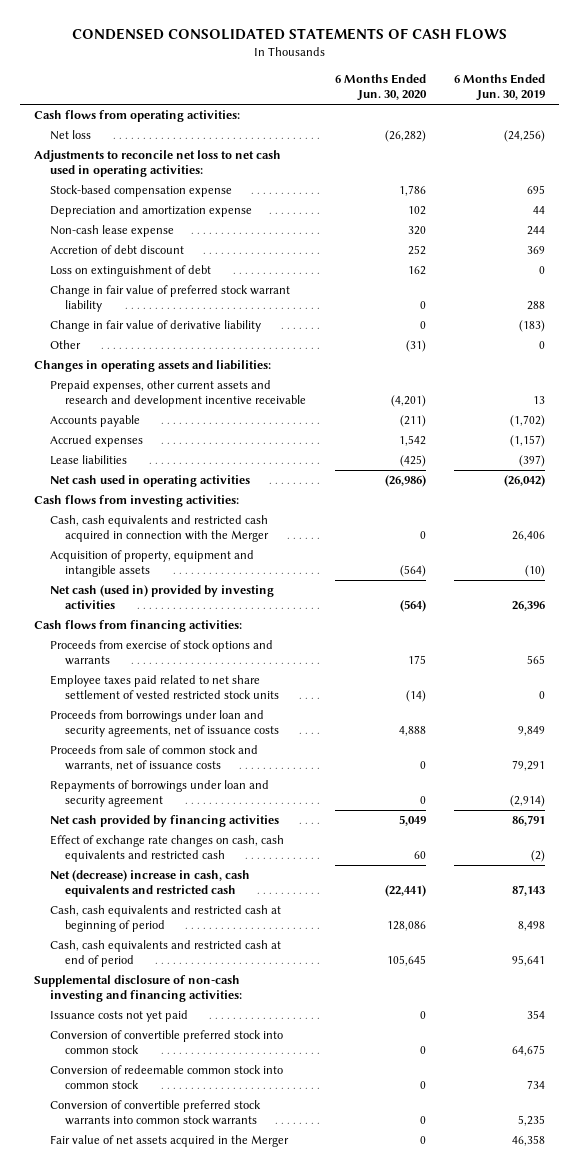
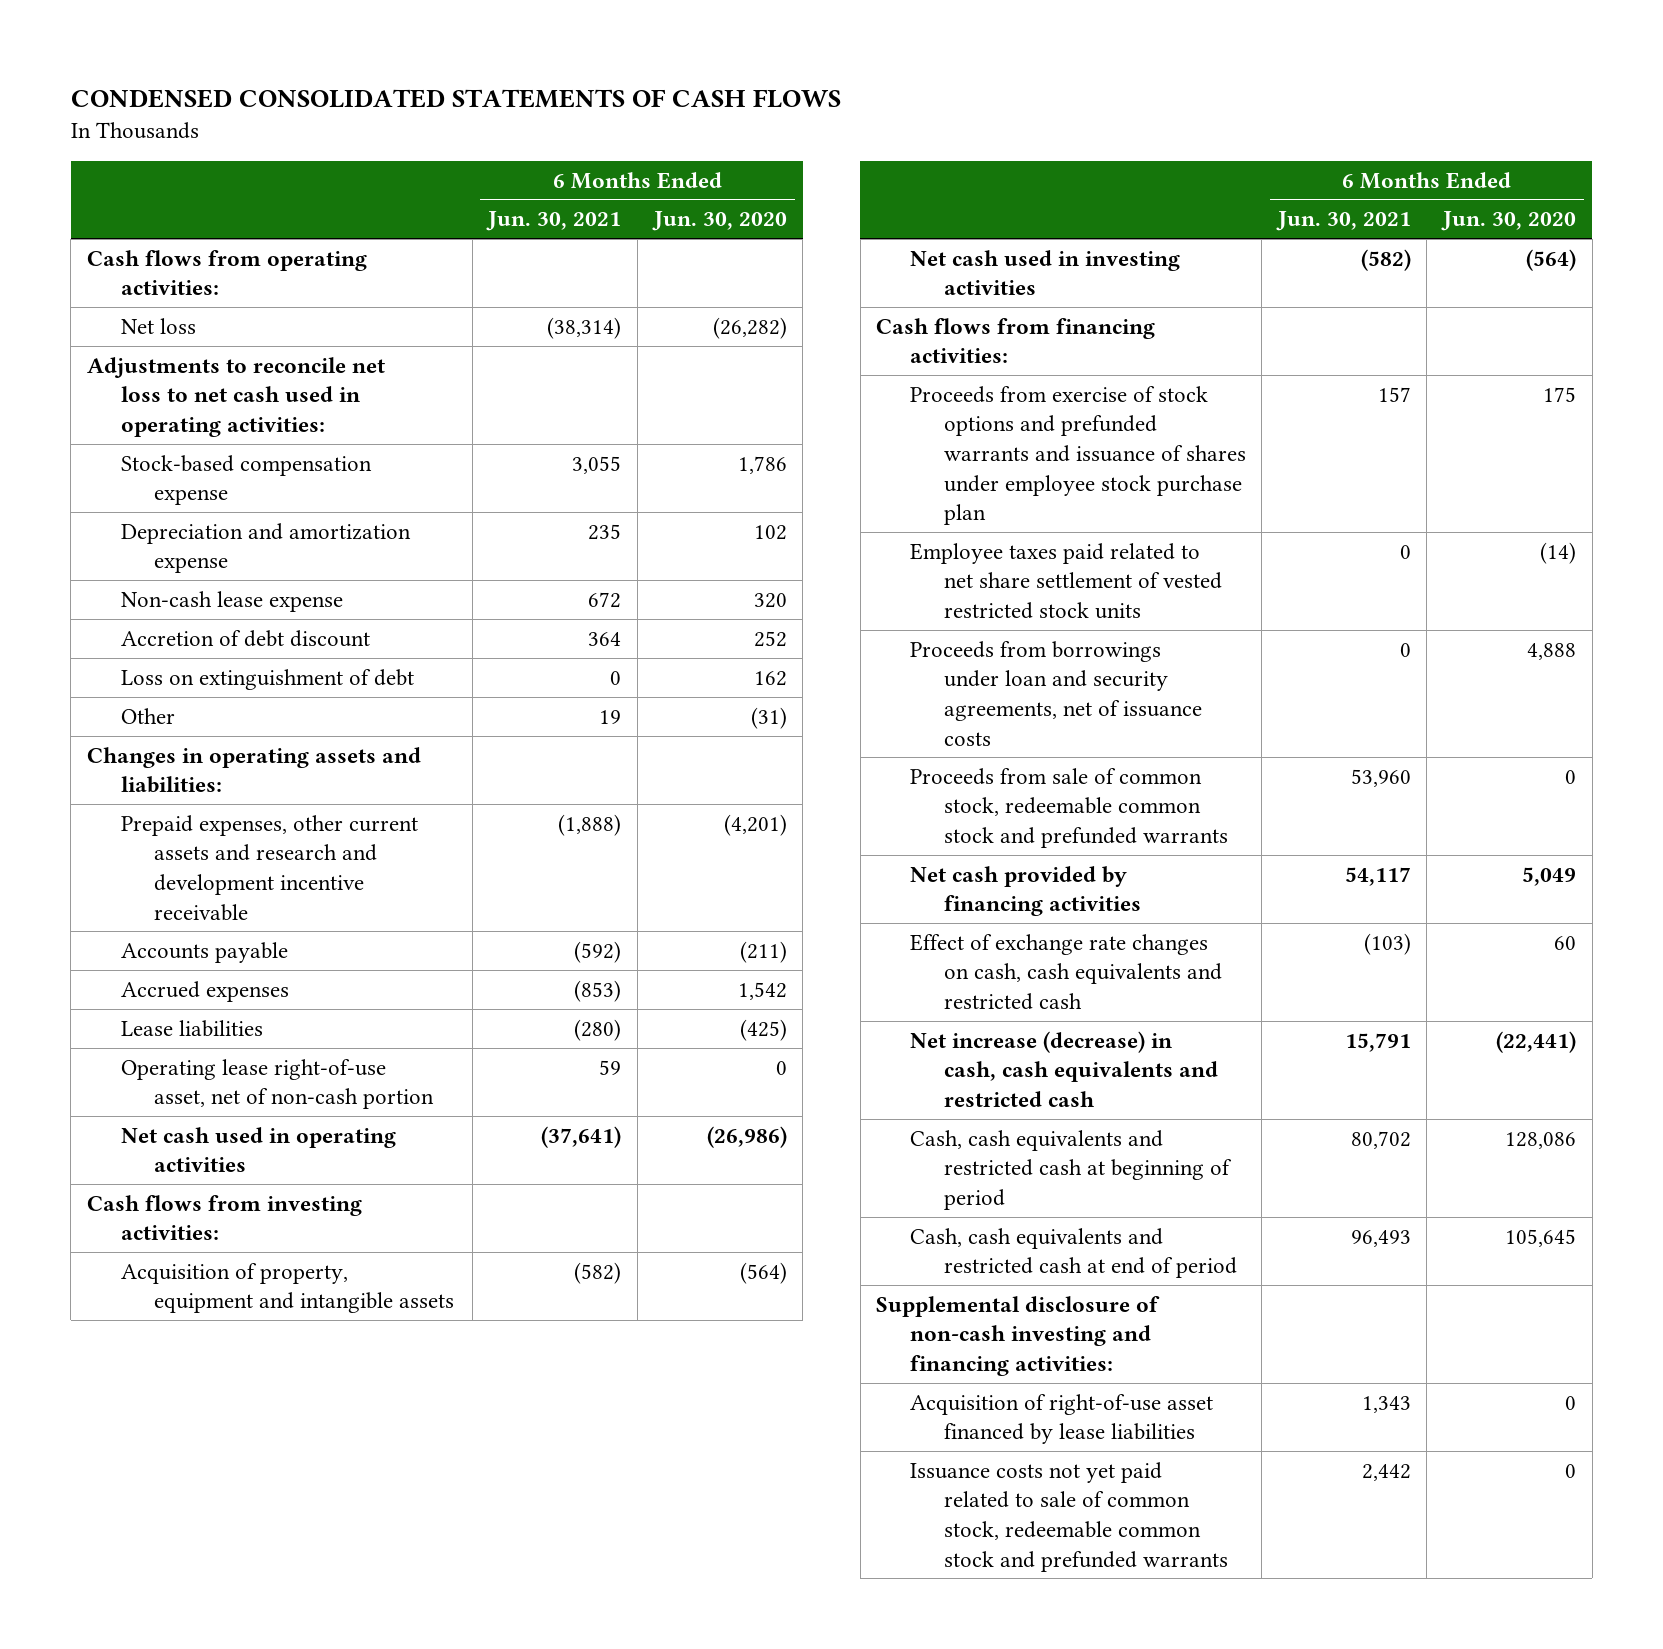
[454,74,546,102] 6 Months Ended Jun. 30, 2019 -> none
none -> [486,211,622,232] Jun. 30, 2021
[49,285,290,313] Change in fair value of preferred stock warrant liability -> none
[49,320,261,333] Change in fair value of derivative liability -> none
none -> [120,1058,435,1110] Operating lease right-of-use asset, net of non-cash portion
[49,515,270,543] Cash, cash equivalents and restricted cash acquired in connection with the Merger -> none
[49,585,274,610] Net cash (used in) provided by investing activities -> [910,249,1181,296] Net cash used in investing activities
[49,640,273,666] Proceeds from exercise of stock options and warrants -> [910,385,1246,526] Proceeds from exercise of stock options and prefunded warrants and issuance of shares under employee stock purchase plan
[49,780,269,808] Repayments of borrowings under loan and security agreement -> none
[49,745,258,772] Proceeds from sale of common stock and warrants, net of issuance costs -> [910,767,1228,848] Proceeds from sale of common stock, redeemable common stock and prefunded warrants
[49,870,250,898] Net (decrease) increase in cash, cash equivalents and restricted cash -> [910,1030,1218,1107] Net increase (decrease) in cash, cash equivalents and restricted cash
[49,1030,283,1055] Conversion of convertible preferred stock into common stock -> none
[49,1065,283,1090] Conversion of redeemable common stock into common stock -> none
[49,1100,261,1126] Conversion of convertible preferred stock warrants into common stock warrants -> none
[49,1135,289,1148] Fair value of net assets acquired in the Merger -> none
none -> [910,1393,1214,1445] Acquisition of right-of-use asset financed by lease liabilities
[49,1010,188,1023] Issuance costs not yet paid -> [910,1461,1228,1572] Issuance costs not yet paid related to sale of common stock, redeemable common stock and prefunded warrants

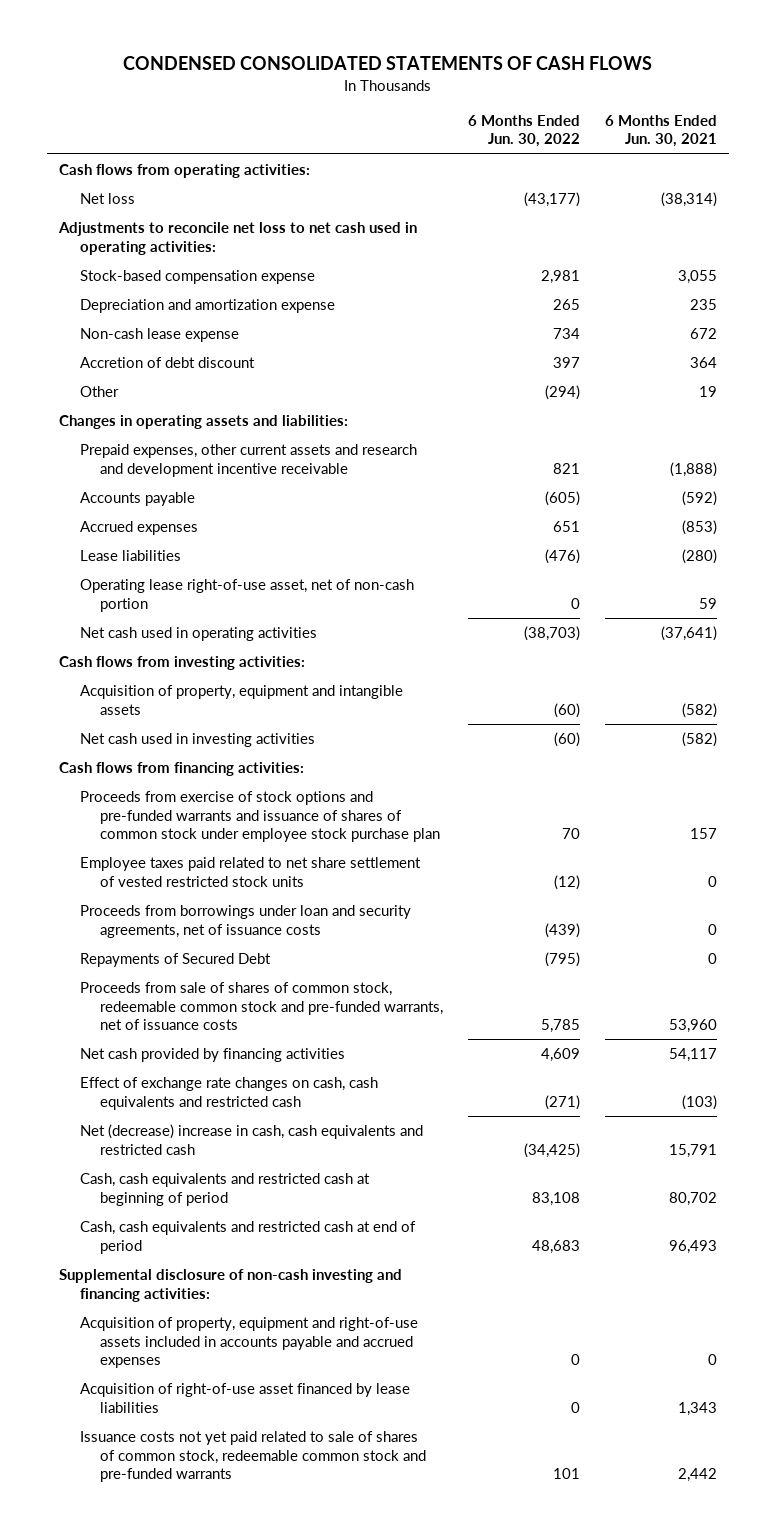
[651,211,787,232] Jun. 30, 2020 -> none
none -> [468,114,581,148] 6 Months Ended Jun. 30, 2022
[120,668,414,690] Loss on extinguishment of debt -> none
[910,385,1246,526] Proceeds from exercise of stock options and prefunded warrants and issuance of shares under employee stock purchase plan -> [79,791,441,843] Proceeds from exercise of stock options and pre-funded warrants and issuance of shares of common stock under employee stock purchase plan
none -> [79,953,271,968] Repayments of Secured Debt
[910,767,1228,848] Proceeds from sale of common stock, redeemable common stock and prefunded warrants -> [79,982,444,1031] Proceeds from sale of shares of common stock, redeemable common stock and pre-funded warrants, net of issuance costs
[910,1030,1218,1107] Net increase (decrease) in cash, cash equivalents and restricted cash -> [79,1124,423,1155] Net (decrease) increase in cash, cash equivalents and restricted cash
none -> [79,1317,418,1369] Acquisition of property, equipment and right-of-use assets included in accounts payable and accrued expenses
[910,1461,1228,1572] Issuance costs not yet paid related to sale of common stock, redeemable common stock and prefunded warrants -> [79,1431,427,1483] Issuance costs not yet paid related to sale of shares of common stock, redeemable common stock and pre-funded warrants

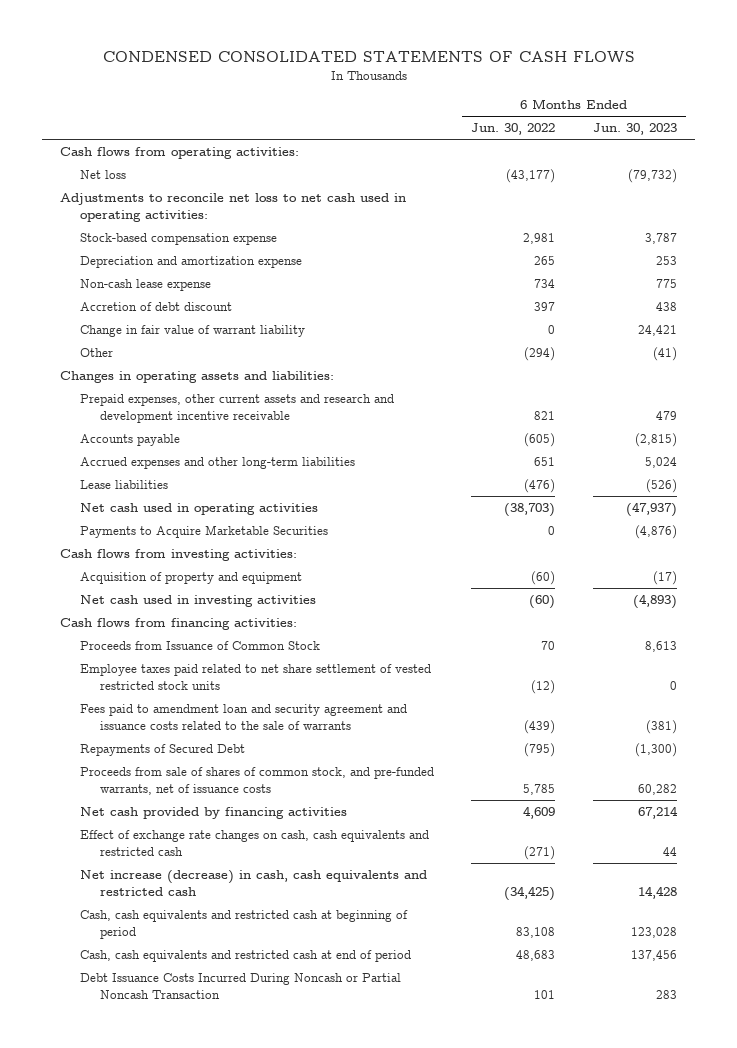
[604,114,717,148] 6 Months Ended Jun. 30, 2021 -> none
none -> [592,123,677,136] Jun. 30, 2023
none -> [80,325,306,338] Change in fair value of warrant liability
[79,521,198,536] Accrued expenses -> [80,457,356,470] Accrued expenses and other long-term liabilities
[79,579,414,612] Operating lease right-of-use asset, net of non-cash portion -> none
none -> [80,525,329,539] Payments to Acquire Marketable Securities
[79,685,403,715] Acquisition of property, equipment and intangible assets -> [80,572,303,585] Acquisition of property and equipment
[79,791,441,843] Proceeds from exercise of stock options and pre-funded warrants and issuance of shares of common stock under employee stock purchase plan -> none
none -> [80,641,321,651] Proceeds from Issuance of Common Stock
[79,905,411,938] Proceeds from borrowings under loan and security agreements, net of issuance costs -> [80,704,408,731] Fees paid to amendment loan and security agreement and issuance costs related to the sale of warrants
[79,982,444,1031] Proceeds from sale of shares of common stock, redeemable common stock and pre-funded warrants, net of issuance costs -> [80,767,435,796] Proceeds from sale of shares of common stock, and pre-funded warrants, net of issuance costs
[79,1124,423,1155] Net (decrease) increase in cash, cash equivalents and restricted cash -> [80,870,428,897] Net increase (decrease) in cash, cash equivalents and restricted cash
[58,1269,402,1302] Supplemental disclosure of non-cash investing and financing activities: -> none
[79,1317,418,1369] Acquisition of property, equipment and right-of-use assets included in accounts payable and accrued expenses -> none
[79,1383,410,1413] Acquisition of right-of-use asset financed by lease liabilities -> none
[79,1431,427,1483] Issuance costs not yet paid related to sale of shares of common stock, redeemable common stock and pre-funded warrants -> [80,973,402,1000] Debt Issuance Costs Incurred During Noncash or Partial Noncash Transaction

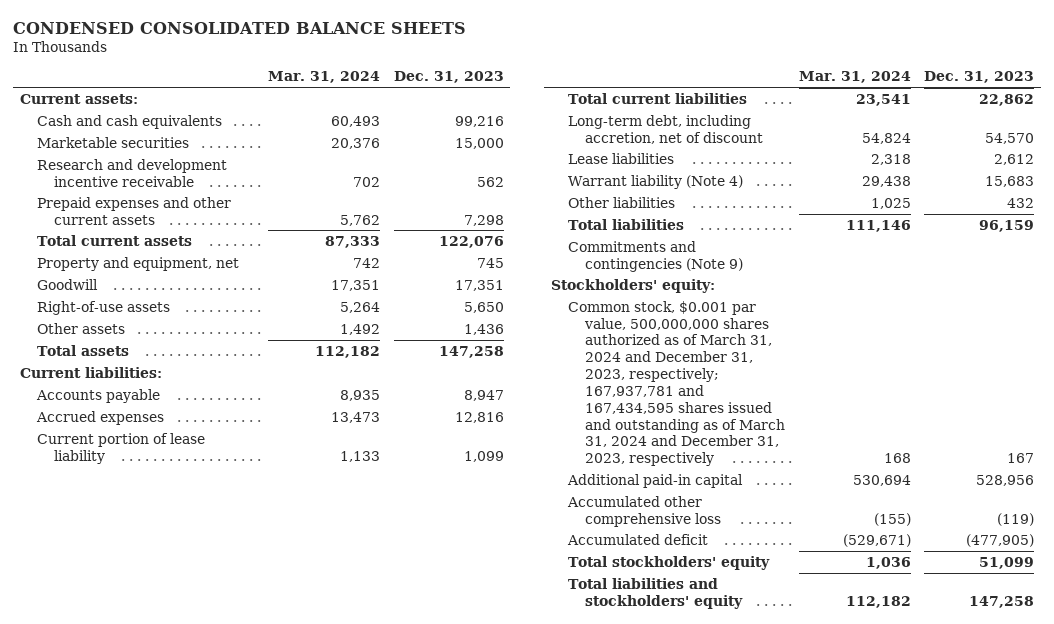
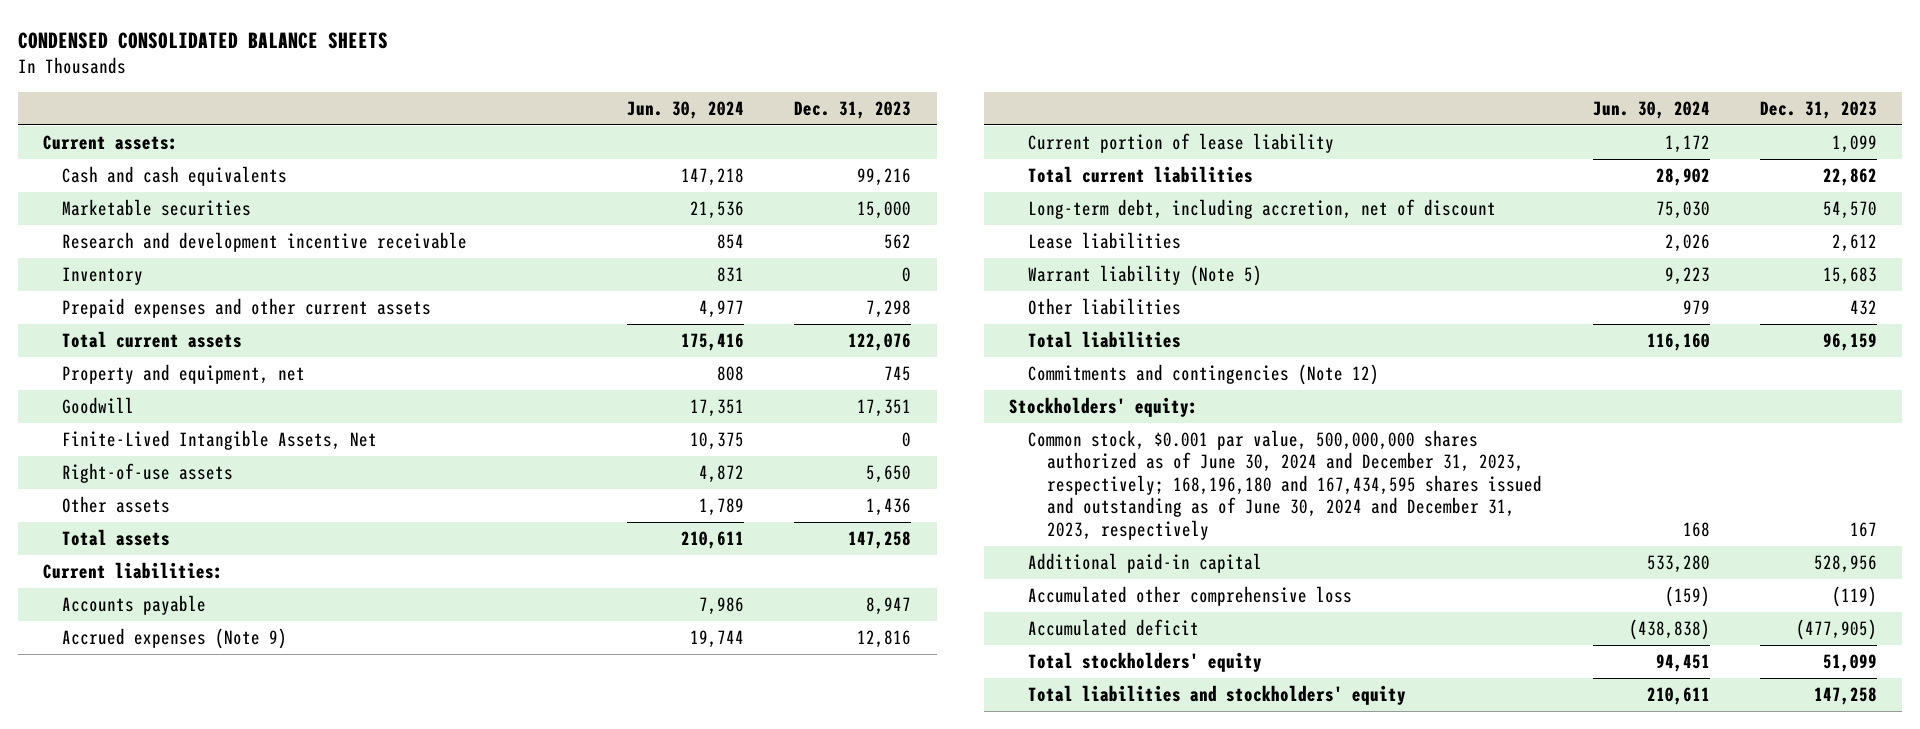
[267,71,380,84] Mar. 31, 2024 -> none
none -> [626,101,744,120] Jun. 30, 2024
none -> [62,266,144,285] Inventory
none -> [62,429,378,450] Finite-Lived Intangible Assets, Net
[36,410,165,425] Accrued expenses -> [62,627,288,649] Accrued expenses (Note 9)
[567,174,743,189] Warrant liability (Note 4) -> [1028,264,1263,286] Warrant liability (Note 5)
[567,240,743,272] Commitments and contingencies (Note 9) -> [1028,363,1380,385] Commitments and contingencies (Note 12)
[567,300,785,467] Common stock, $0.001 par value, 500,000,000 shares authorized as of March 31, 2024 and December 31, 2023, respectively; 167,937,781 and 167,434,595 shares issued and outstanding as of March 31, 2024 and December 31, 2023, respectively -> [1028,429,1543,540] Common stock, $0.001 par value, 500,000,000 shares authorized as of June 30, 2024 and December 31, 2023, respectively; 168,196,180 and 167,434,595 shares issued and outstanding as of June 30, 2024 and December 31, 2023, respectively

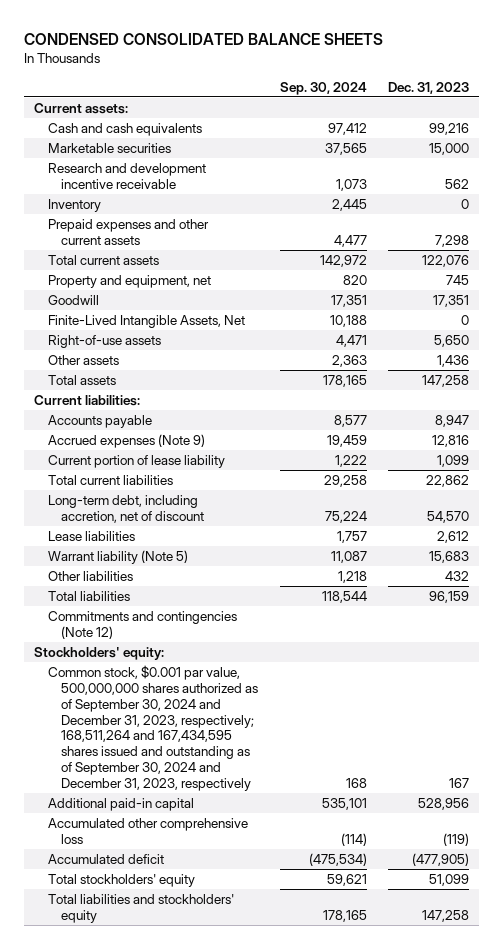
[626,101,744,120] Jun. 30, 2024 -> none
none -> [279,81,367,95] Sep. 30, 2024
[1028,429,1543,540] Common stock, $0.001 par value, 500,000,000 shares authorized as of June 30, 2024 and December 31, 2023, respectively; 168,196,180 and 167,434,595 shares issued and outstanding as of June 30, 2024 and December 31, 2023, respectively -> [47,665,259,791] Common stock, $0.001 par value, 500,000,000 shares authorized as of September 30, 2024 and December 31, 2023, respectively; 168,511,264 and 167,434,595 shares issued and outstanding as of September 30, 2024 and December 31, 2023, respectively

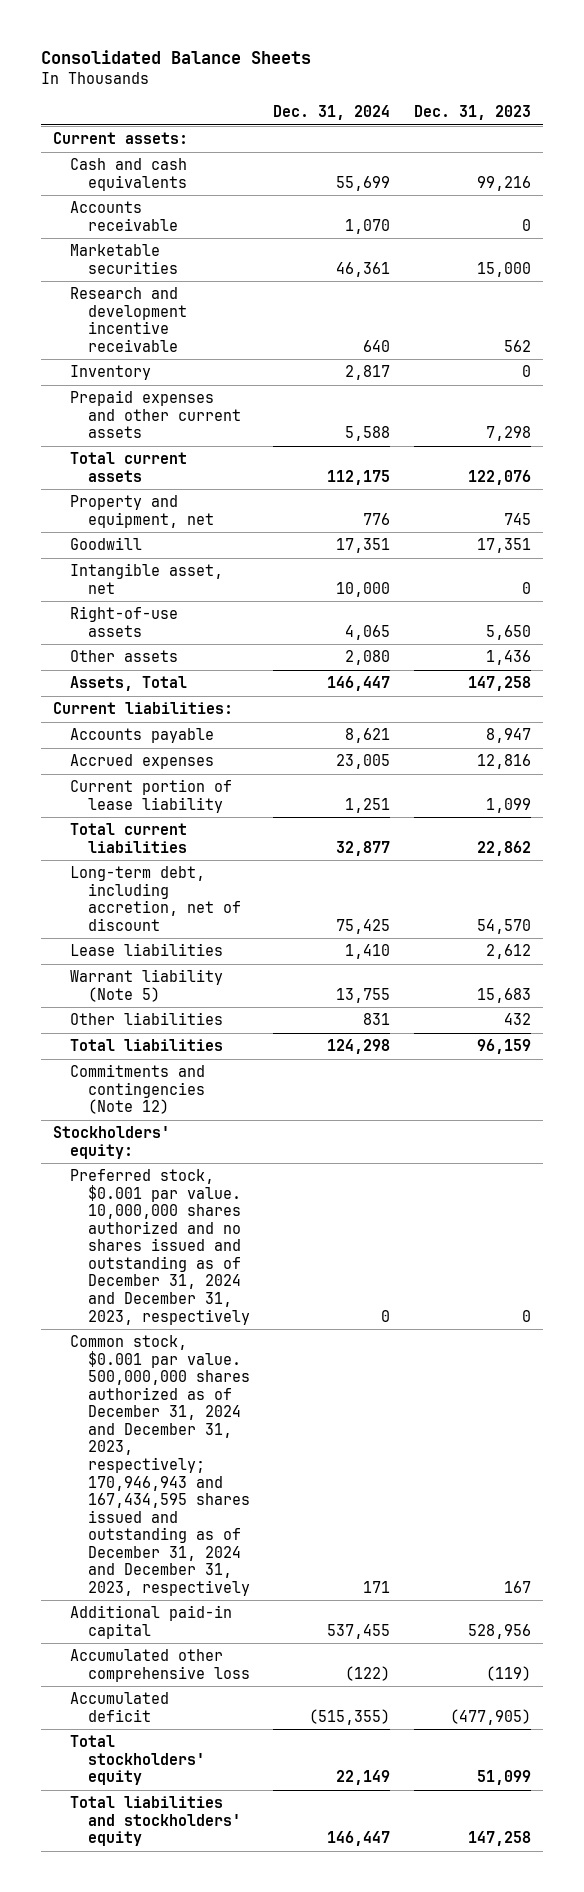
[23,32,383,45] CONDENSED CONSOLIDATED BALANCE SHEETS -> [41,50,312,65] Consolidated Balance Sheets
[279,81,367,95] Sep. 30, 2024 -> none
none -> [273,105,391,121] Dec. 31, 2024
none -> [70,201,178,231] Accounts receivable
[47,315,245,329] Finite-Lived Intangible Assets, Net -> [70,563,224,594] Intangible asset, net
[47,375,116,386] Total assets -> [70,676,188,692] Assets, Total
[47,434,205,449] Accrued expenses (Note 9) -> [70,754,215,770] Accrued expenses
none -> [70,1169,250,1325] Preferred stock, $0.001 par value. 10,000,000 shares authorized and no shares issued and outstanding as of December 31, 2024 and December 31, 2023, respectively
[47,665,259,791] Common stock, $0.001 par value, 500,000,000 shares authorized as of September 30, 2024 and December 31, 2023, respectively; 168,511,264 and 167,434,595 shares issued and outstanding as of September 30, 2024 and December 31, 2023, respectively -> [70,1335,250,1596] Common stock, $0.001 par value. 500,000,000 shares authorized as of December 31, 2024 and December 31, 2023, respectively; 170,946,943 and 167,434,595 shares issued and outstanding as of December 31, 2024 and December 31, 2023, respectively

